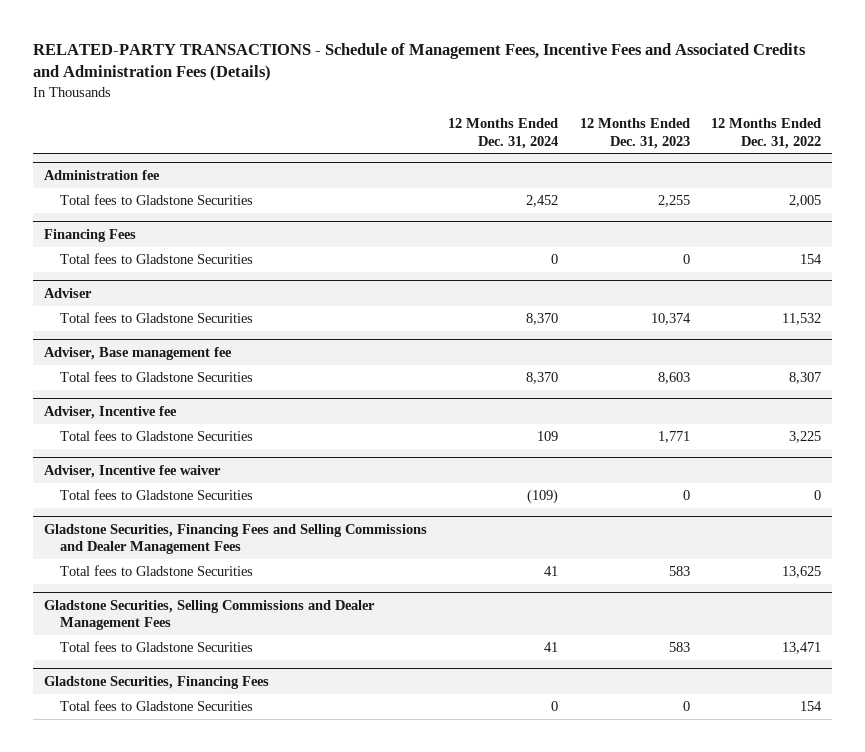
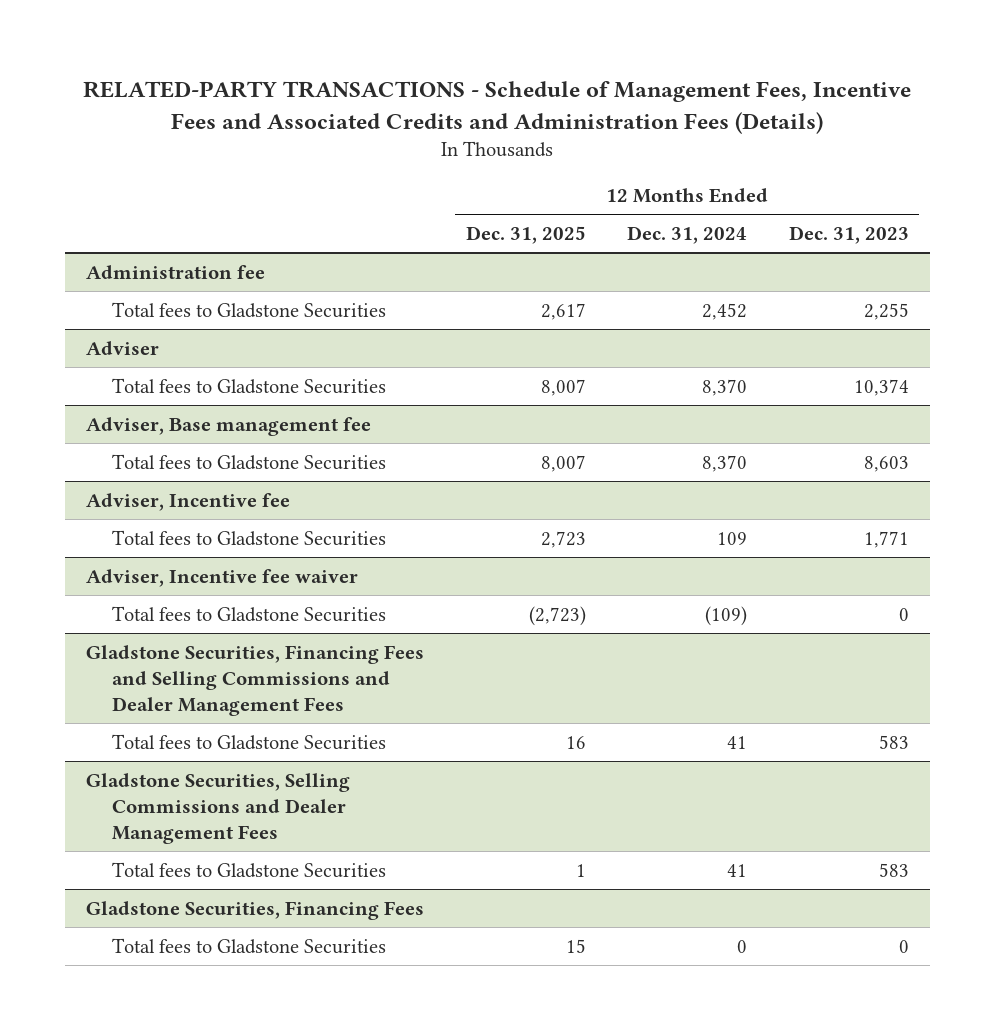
[711,118,822,149] 12 Months Ended Dec. 31, 2022 -> none
none -> [465,226,586,245] Dec. 31, 2025
[43,228,136,242] Financing Fees -> none
[60,253,254,265] Total fees to Gladstone Securities -> none

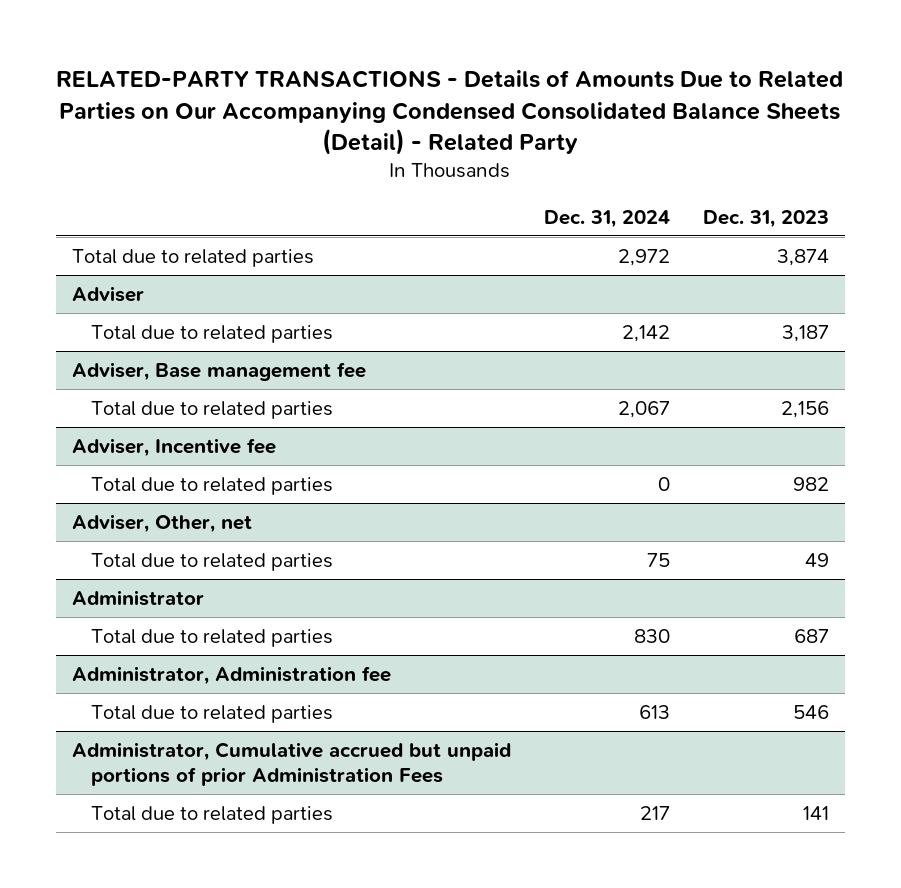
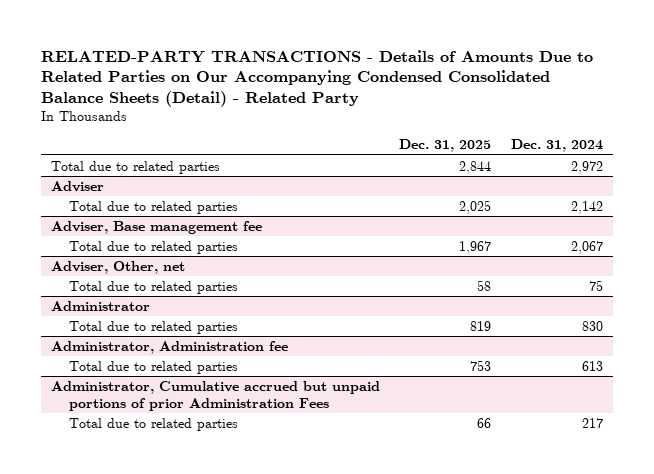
[702,209,829,228] Dec. 31, 2023 -> none
none -> [399,139,492,153] Dec. 31, 2025
[72,437,277,457] Adviser, Incentive fee -> none
[90,476,333,495] Total due to related parties -> none

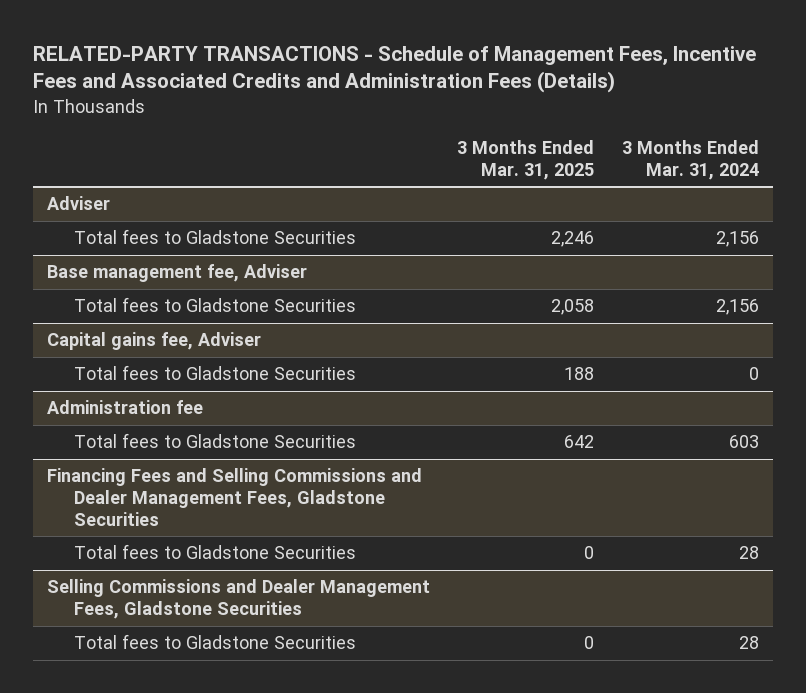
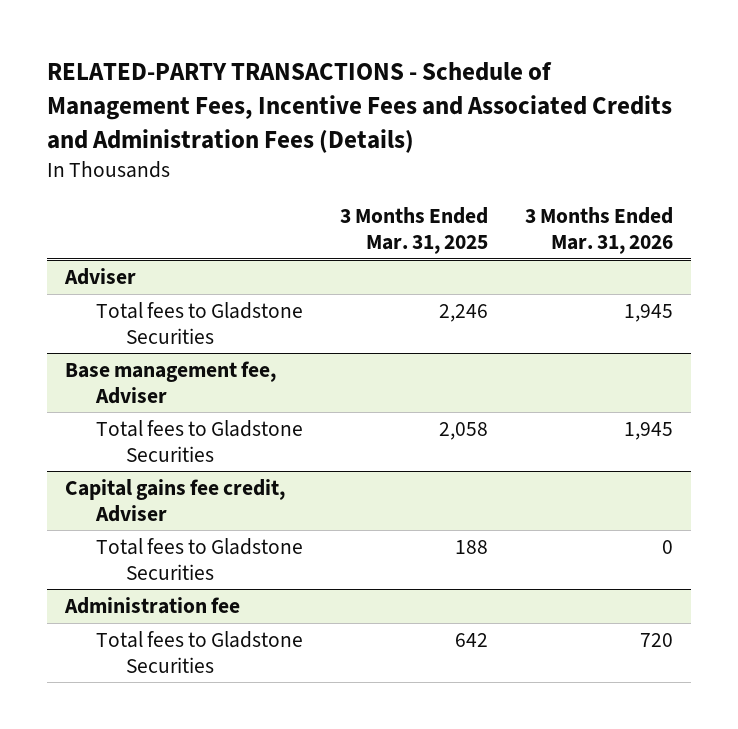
[622,140,760,180] 3 Months Ended Mar. 31, 2024 -> none
none -> [524,207,673,254] 3 Months Ended Mar. 31, 2026
[46,332,261,351] Capital gains fee, Adviser -> [65,479,286,522] Capital gains fee credit, Adviser
[46,468,422,526] Financing Fees and Selling Commissions and Dealer Management Fees, Gladstone Securities -> none
[73,544,356,560] Total fees to Gladstone Securities -> none
[46,579,430,620] Selling Commissions and Dealer Management Fees, Gladstone Securities -> none
[73,634,356,650] Total fees to Gladstone Securities -> none

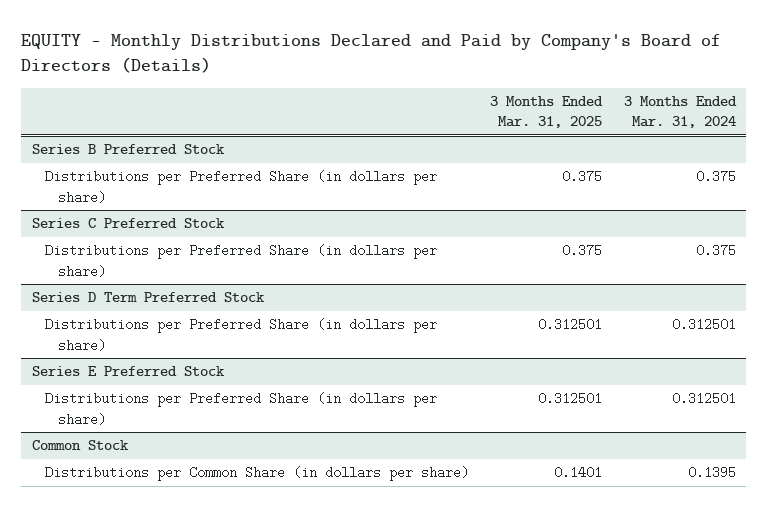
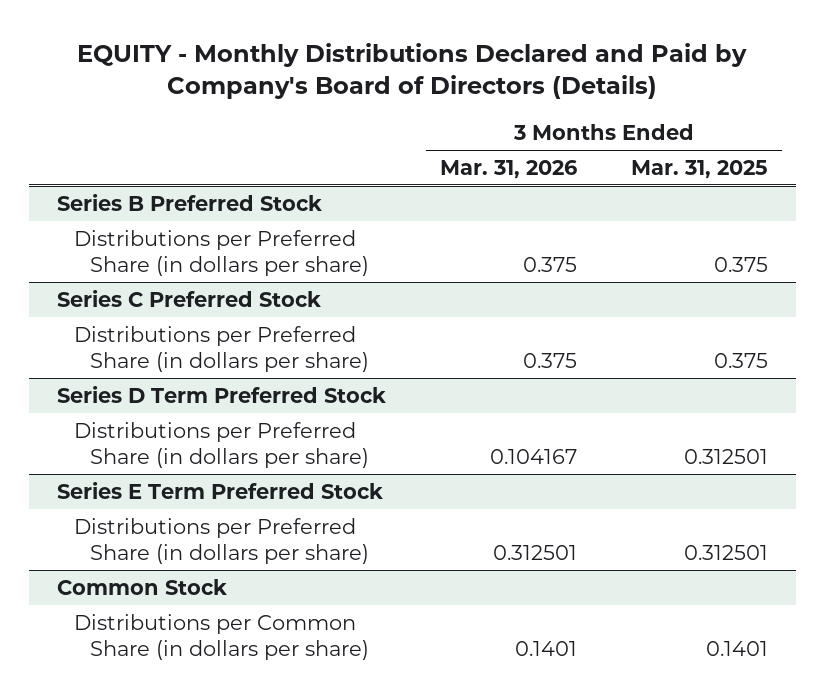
[623,95,737,129] 3 Months Ended Mar. 31, 2024 -> none
none -> [439,159,577,179] Mar. 31, 2026
[31,366,225,377] Series E Preferred Stock -> [56,481,383,499] Series E Term Preferred Stock

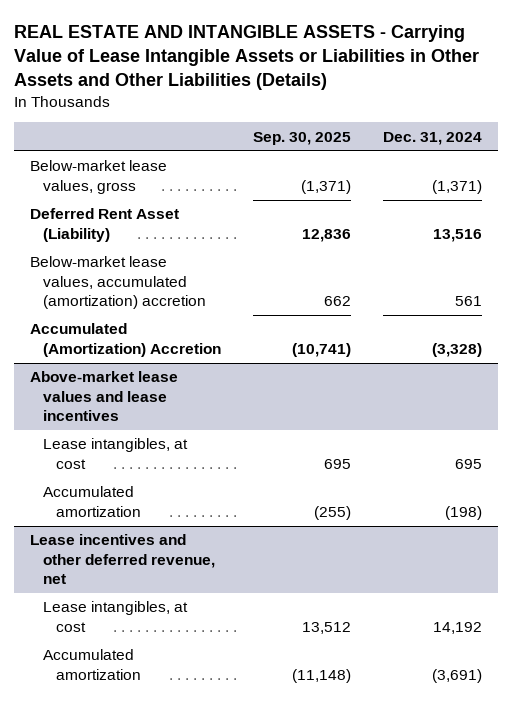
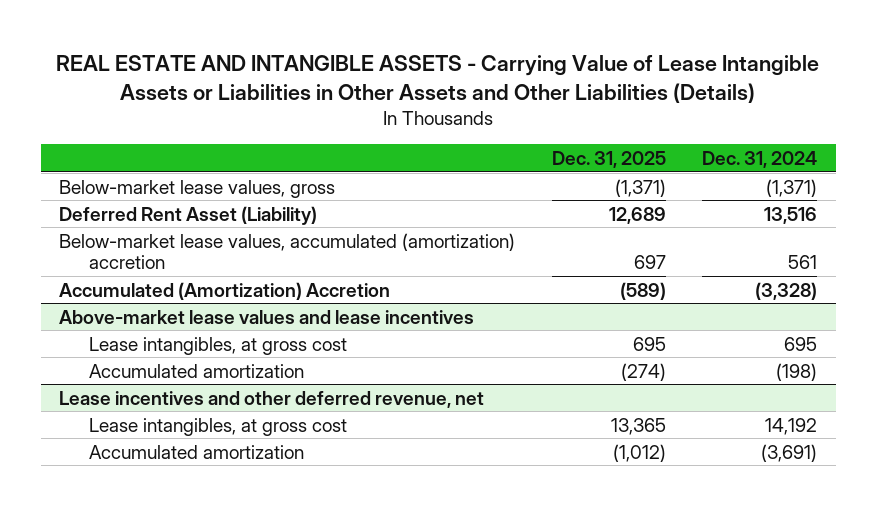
[252,131,351,145] Sep. 30, 2025 -> none
none -> [551,150,666,168] Dec. 31, 2025
[42,438,188,469] Lease intangibles, at cost -> [89,336,348,355] Lease intangibles, at gross cost
[42,601,188,632] Lease intangibles, at cost -> [89,417,348,436] Lease intangibles, at gross cost

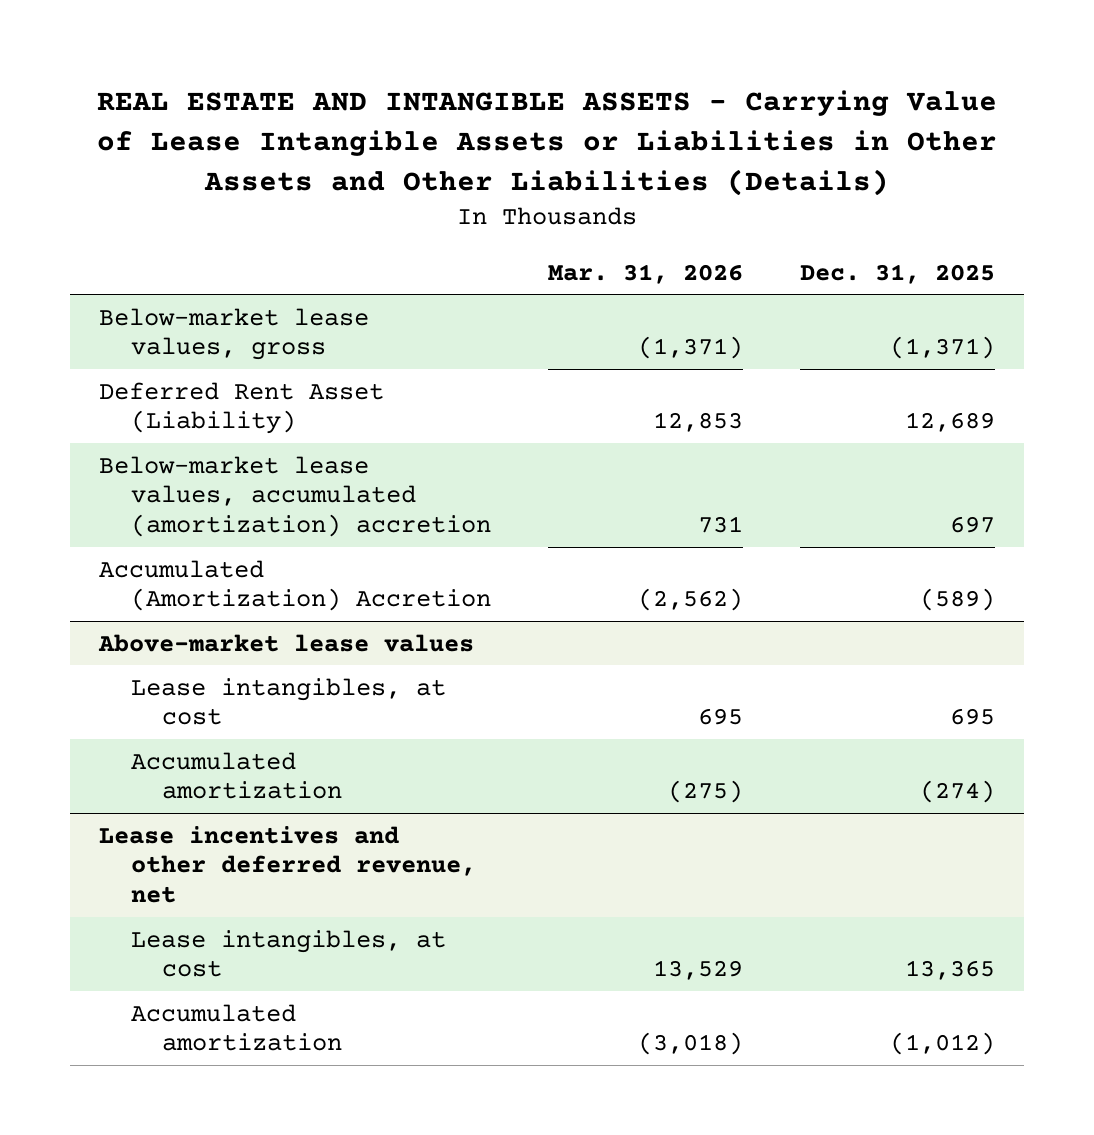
[702,150,818,168] Dec. 31, 2024 -> none
none -> [547,263,743,284] Mar. 31, 2026
[59,309,475,324] Above-market lease values and lease incentives -> [97,633,474,652] Above-market lease values
[89,336,348,355] Lease intangibles, at gross cost -> [130,677,446,726] Lease intangibles, at cost
[89,417,348,436] Lease intangibles, at gross cost -> [130,929,446,978] Lease intangibles, at cost

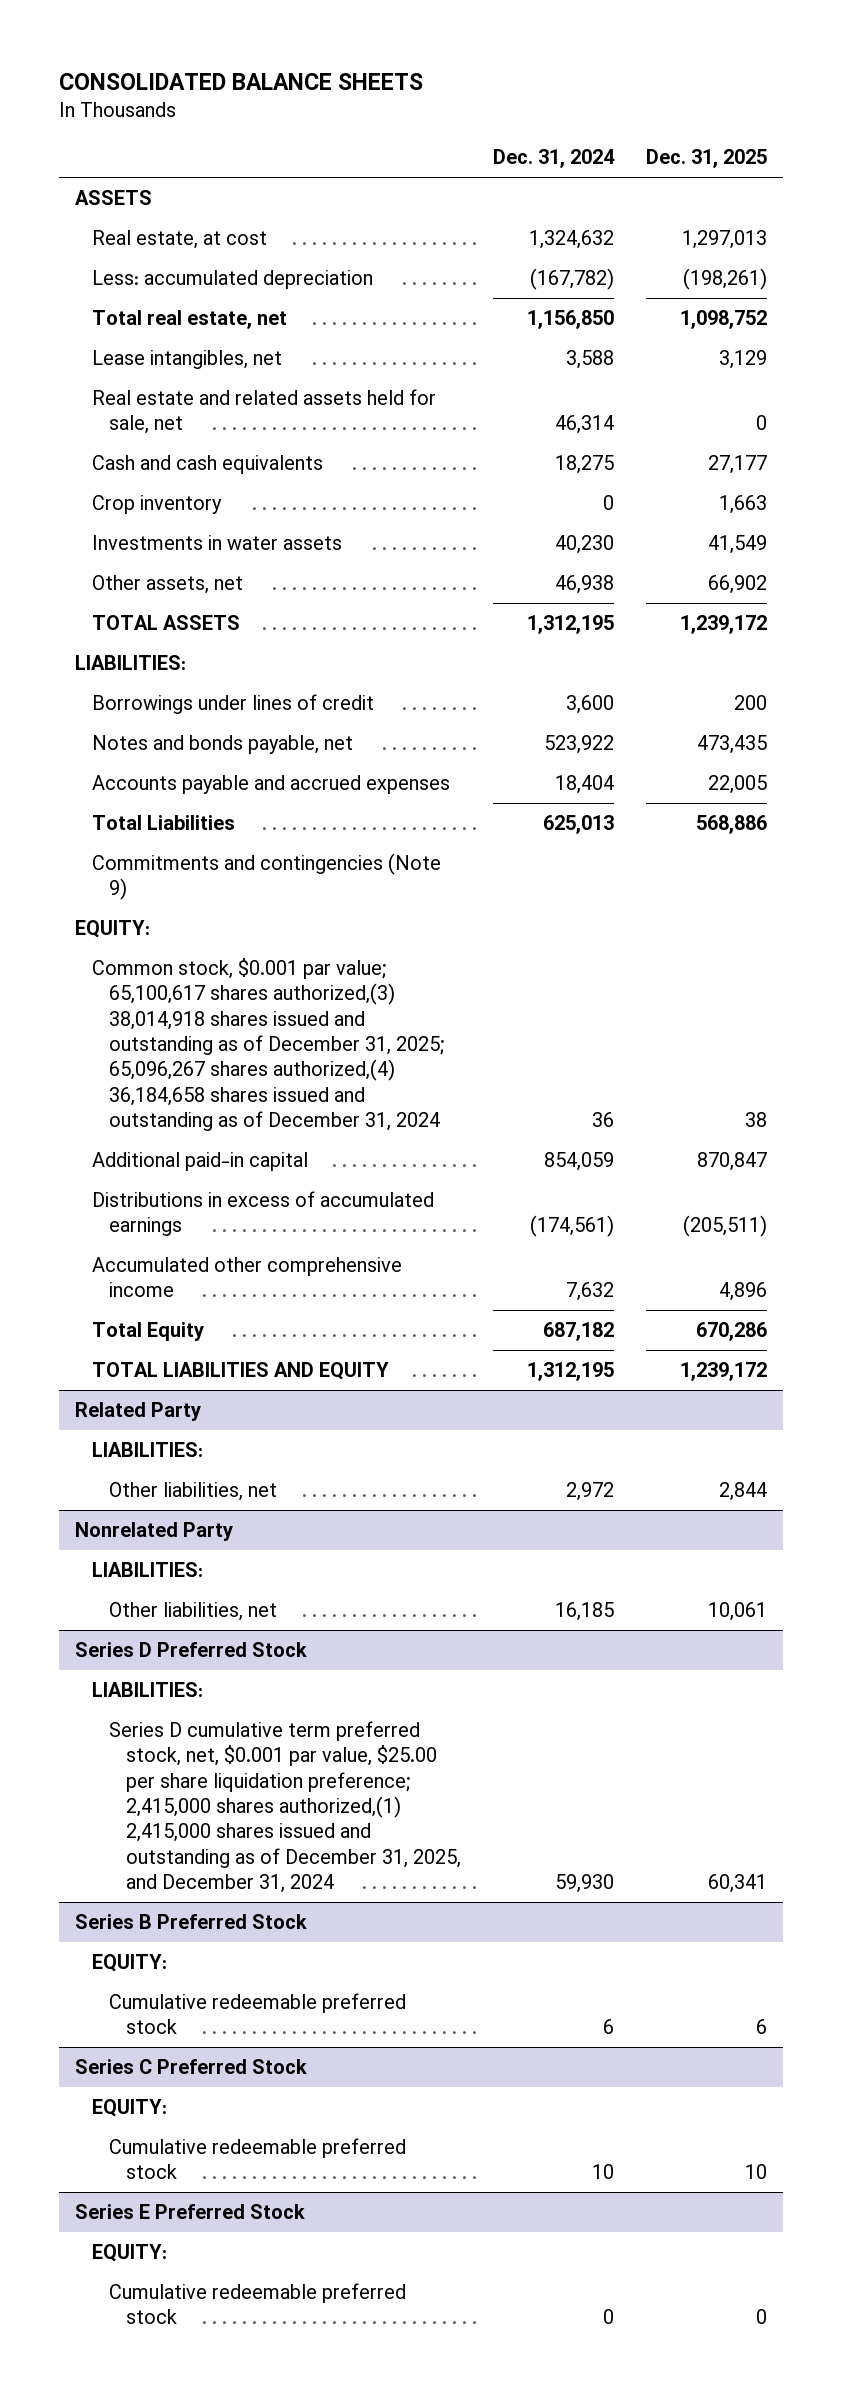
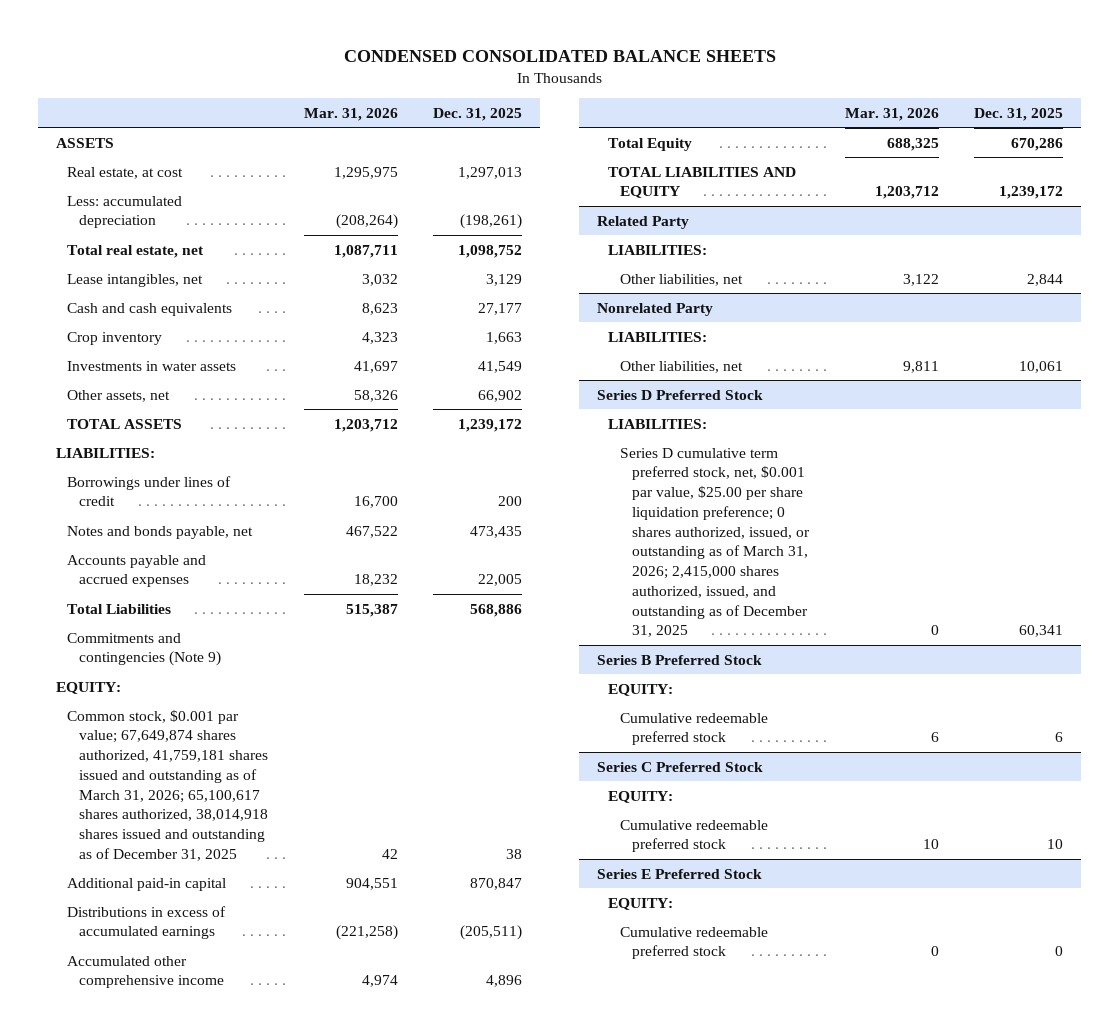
[58,73,423,91] CONSOLIDATED BALANCE SHEETS -> [343,49,776,62] CONDENSED CONSOLIDATED BALANCE SHEETS
[492,149,615,169] Dec. 31, 2024 -> none
none -> [303,107,398,121] Mar. 31, 2026
[91,389,436,435] Real estate and related assets held for sale, net -> none
[91,958,444,1132] Common stock, $0.001 par value; 65,100,617 shares authorized,(3) 38,014,918 shares issued and outstanding as of December 31, 2025; 65,096,267 shares authorized,(4) 36,184,658 shares issued and outstanding as of December 31, 2024 -> [67,709,269,861] Common stock, $0.001 par value; 67,649,874 shares authorized, 41,759,181 shares issued and outstanding as of March 31, 2026; 65,100,617 shares authorized, 38,014,918 shares issued and outstanding as of December 31, 2025
[108,1721,461,1894] Series D cumulative term preferred stock, net, $0.001 par value, $25.00 per share liquidation preference; 2,415,000 shares authorized,(1) 2,415,000 shares issued and outstanding as of December 31, 2025, and December 31, 2024 -> [620,447,811,638] Series D cumulative term preferred stock, net, $0.001 par value, $25.00 per share liquidation preference; 0 shares authorized, issued, or outstanding as of March 31, 2026; 2,415,000 shares authorized, issued, and outstanding as of December 31, 2025

